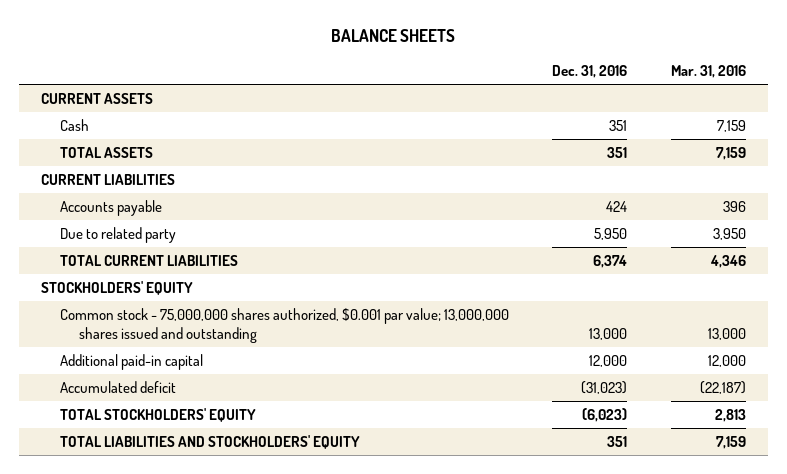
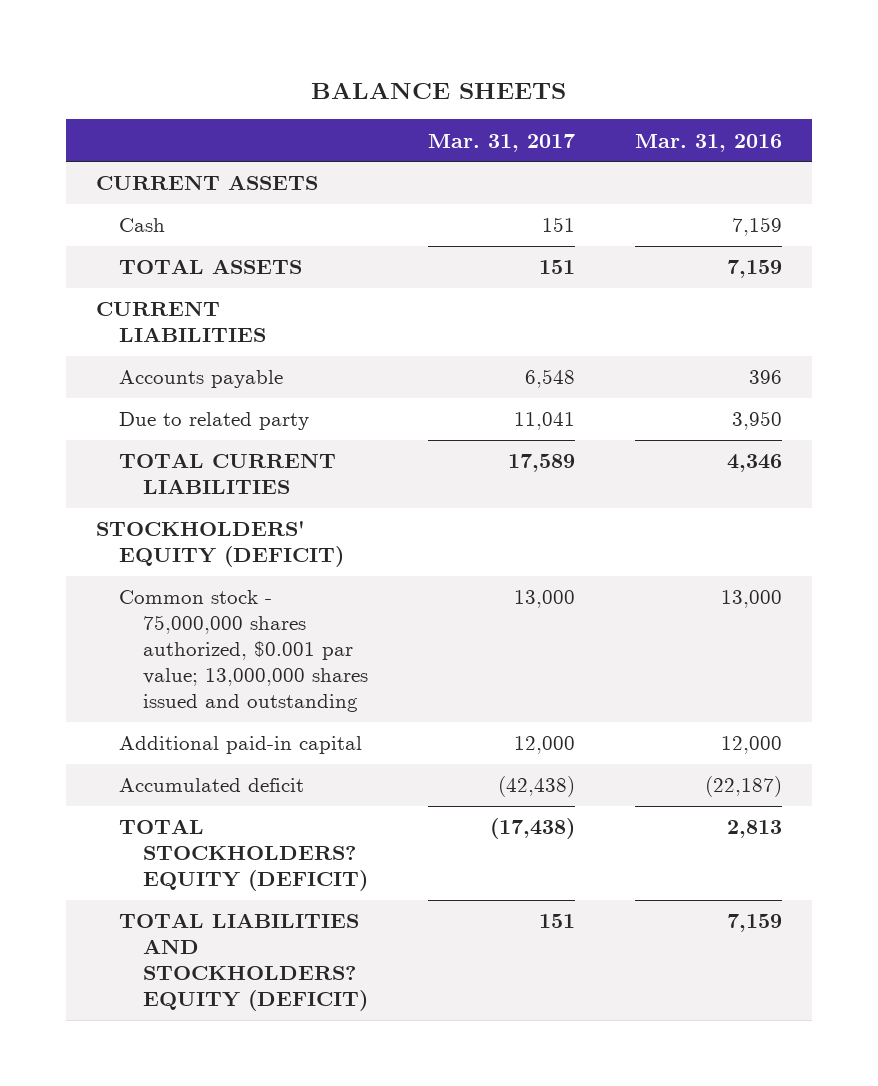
[552,65,628,79] Dec. 31, 2016 -> none
none -> [427,133,575,152] Mar. 31, 2017
[40,281,193,296] STOCKHOLDERS' EQUITY -> [96,521,345,568] STOCKHOLDERS' EQUITY (DEFICIT)
[59,408,256,423] TOTAL STOCKHOLDERS' EQUITY -> [119,819,368,892] TOTAL STOCKHOLDERS? EQUITY (DEFICIT)
[59,435,360,450] TOTAL LIABILITIES AND STOCKHOLDERS' EQUITY -> [119,913,368,1012] TOTAL LIABILITIES AND STOCKHOLDERS? EQUITY (DEFICIT)

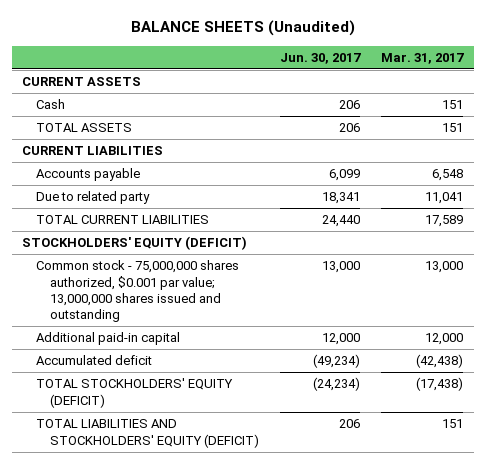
[311,81,567,99] BALANCE SHEETS -> [130,20,355,37] BALANCE SHEETS (Unaudited)
[634,133,782,152] Mar. 31, 2016 -> none
none -> [280,52,362,64] Jun. 30, 2017
[119,819,368,892] TOTAL STOCKHOLDERS? EQUITY (DEFICIT) -> [36,378,234,408] TOTAL STOCKHOLDERS' EQUITY (DEFICIT)
[119,913,368,1012] TOTAL LIABILITIES AND STOCKHOLDERS? EQUITY (DEFICIT) -> [36,419,260,448] TOTAL LIABILITIES AND STOCKHOLDERS' EQUITY (DEFICIT)

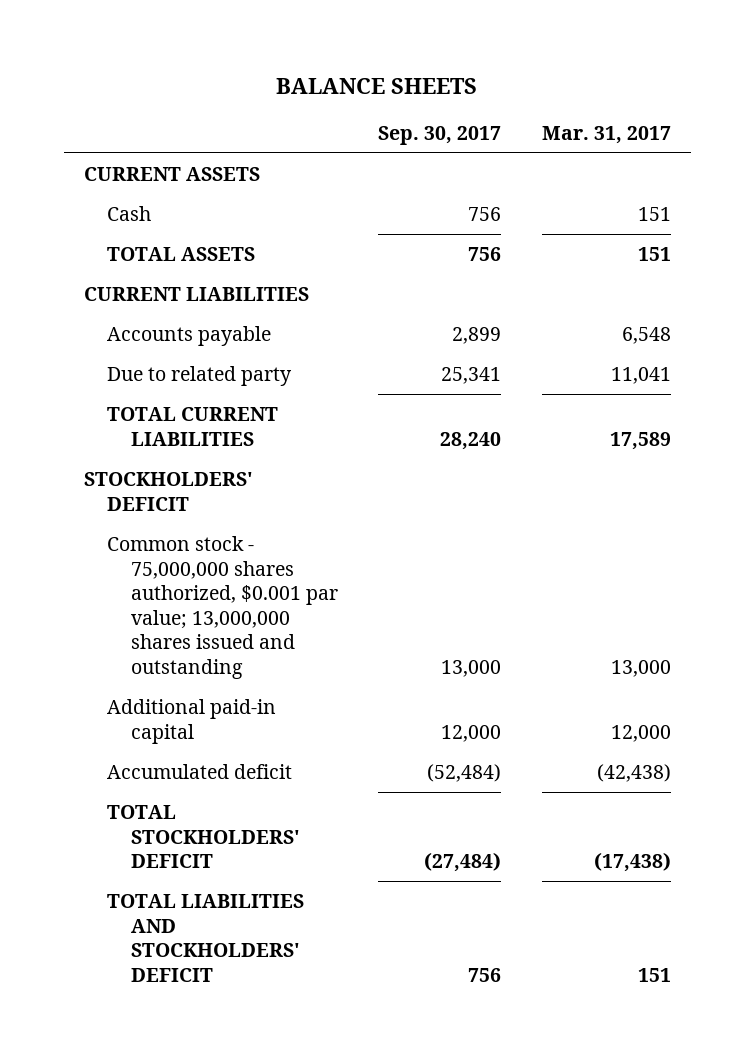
[130,20,355,37] BALANCE SHEETS (Unaudited) -> [276,77,478,94] BALANCE SHEETS
[280,52,362,64] Jun. 30, 2017 -> none
none -> [378,125,502,145] Sep. 30, 2017
[22,236,248,251] STOCKHOLDERS' EQUITY (DEFICIT) -> [83,471,253,511] STOCKHOLDERS' DEFICIT
[36,378,234,408] TOTAL STOCKHOLDERS' EQUITY (DEFICIT) -> [107,804,300,869] TOTAL STOCKHOLDERS' DEFICIT
[36,419,260,448] TOTAL LIABILITIES AND STOCKHOLDERS' EQUITY (DEFICIT) -> [107,893,305,982] TOTAL LIABILITIES AND STOCKHOLDERS' DEFICIT

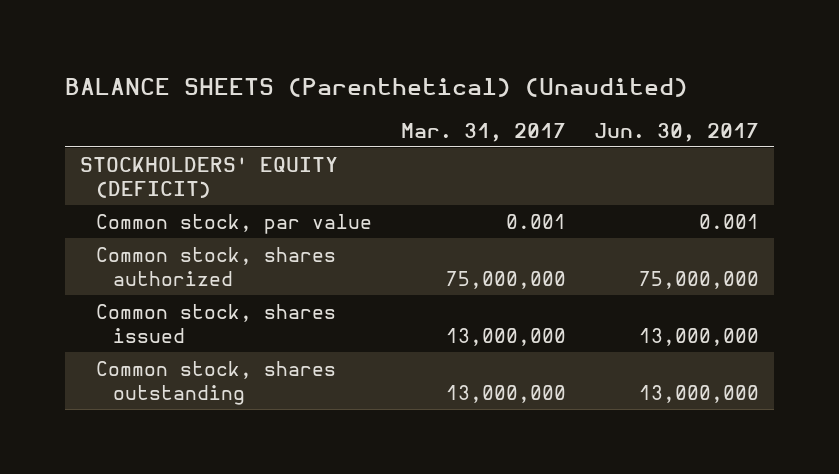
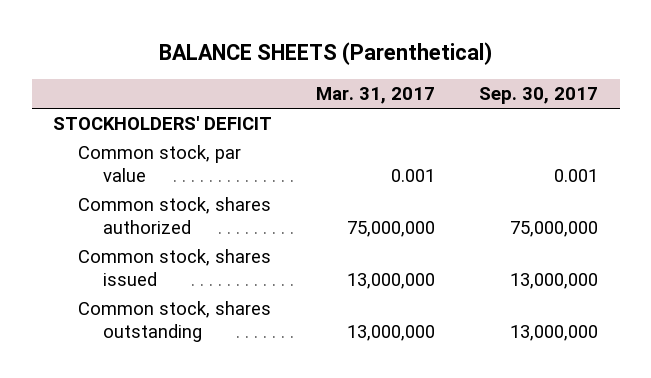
[65,78,689,98] BALANCE SHEETS (Parenthetical) (Unaudited) -> [158,42,492,66] BALANCE SHEETS (Parenthetical)
[594,122,760,142] Jun. 30, 2017 -> none
none -> [479,87,599,105] Sep. 30, 2017
[79,156,338,198] STOCKHOLDERS' EQUITY (DEFICIT) -> [53,116,273,131] STOCKHOLDERS' DEFICIT

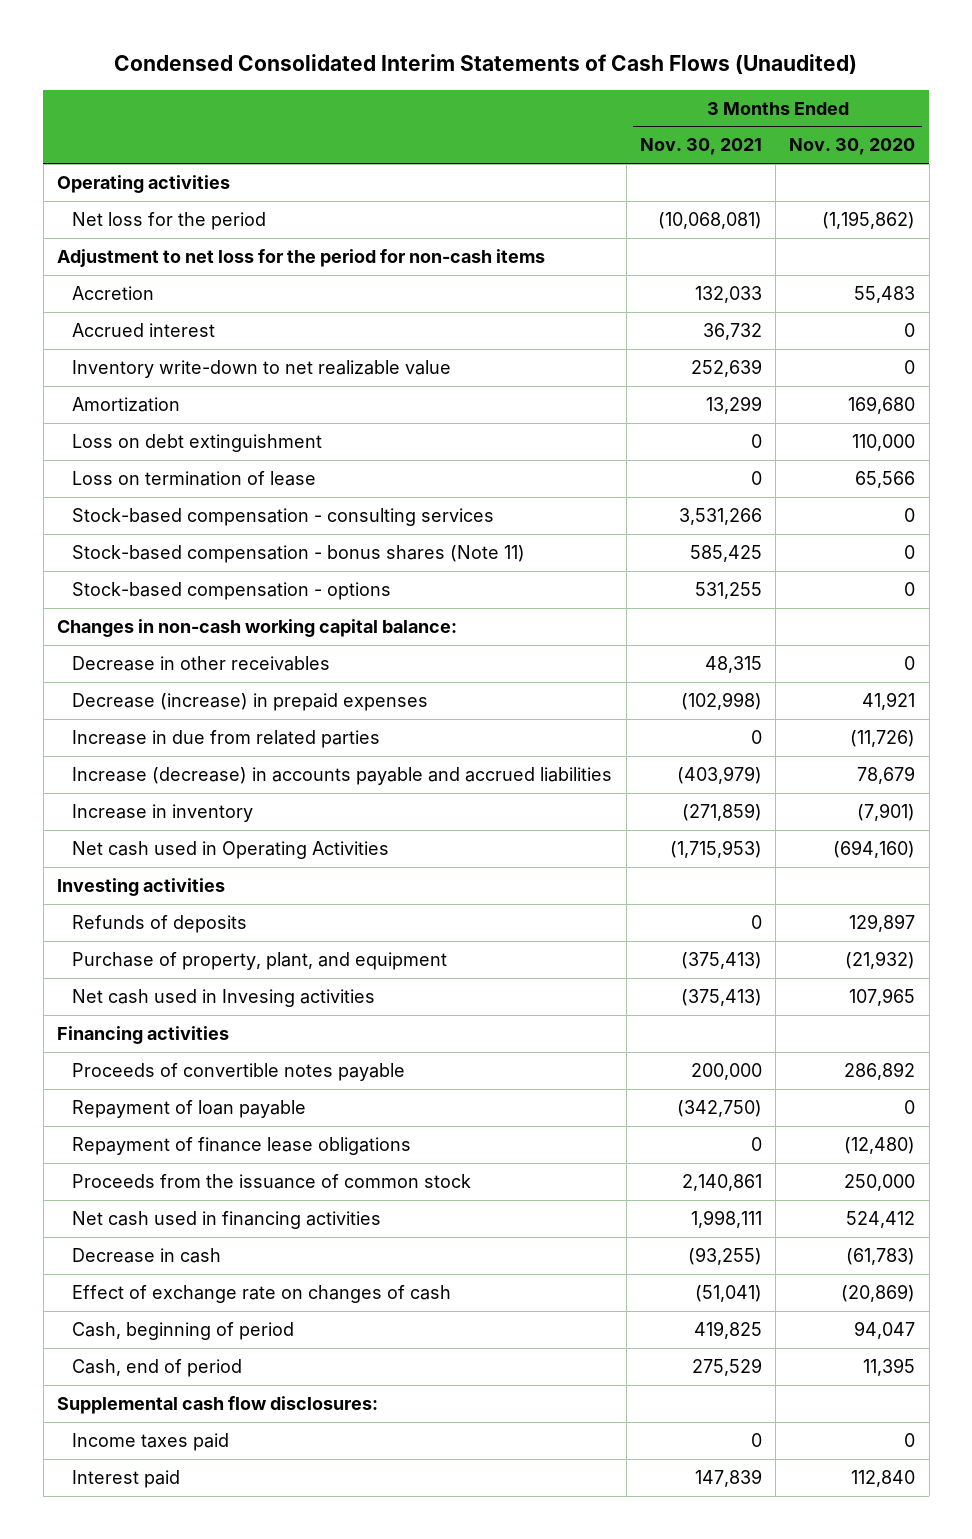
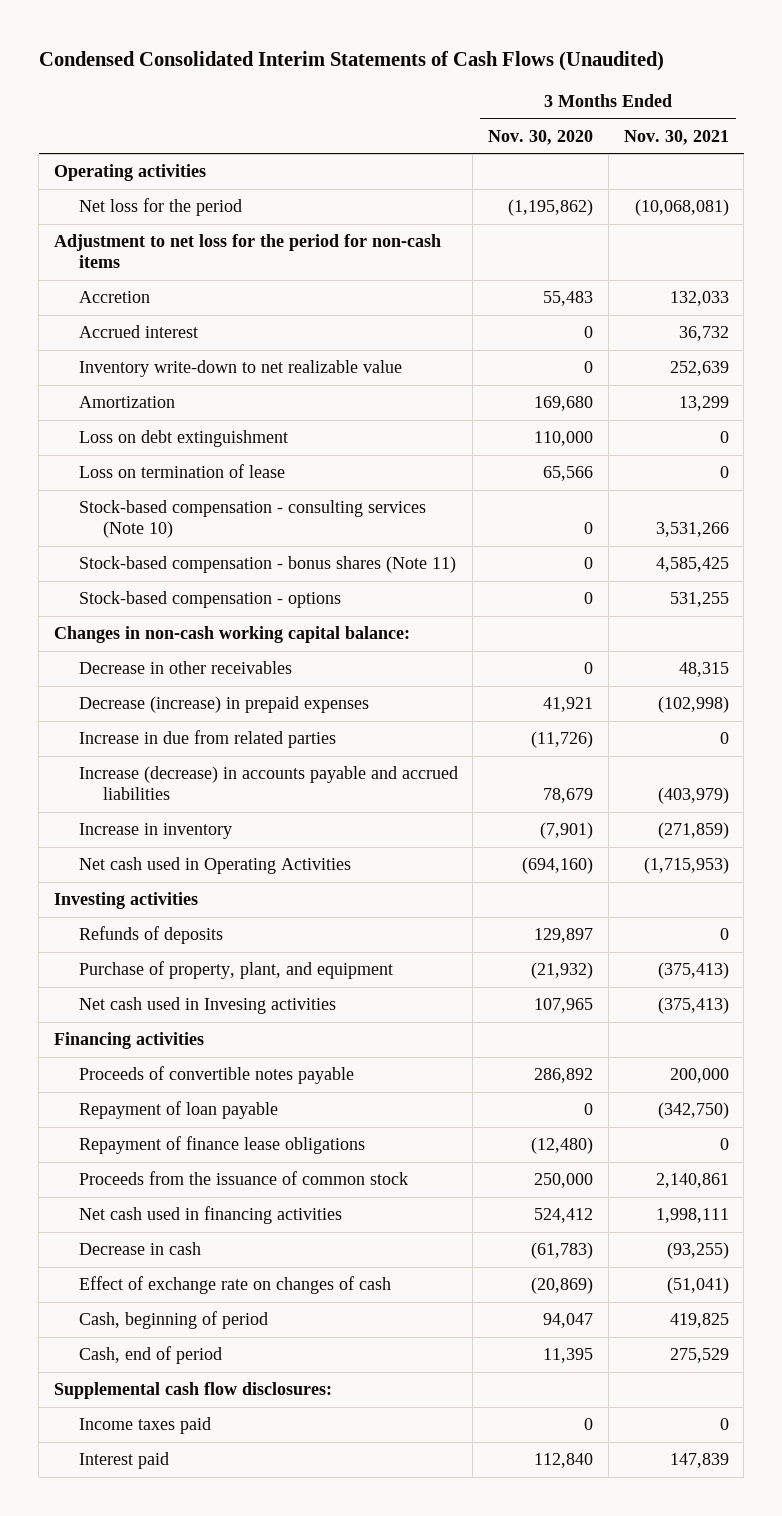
[72,508,495,527] Stock-based compensation - consulting services -> [78,500,426,539] Stock-based compensation - consulting services (Note 10)
[689,545,762,563] 585,425 -> [655,557,729,573] 4,585,425

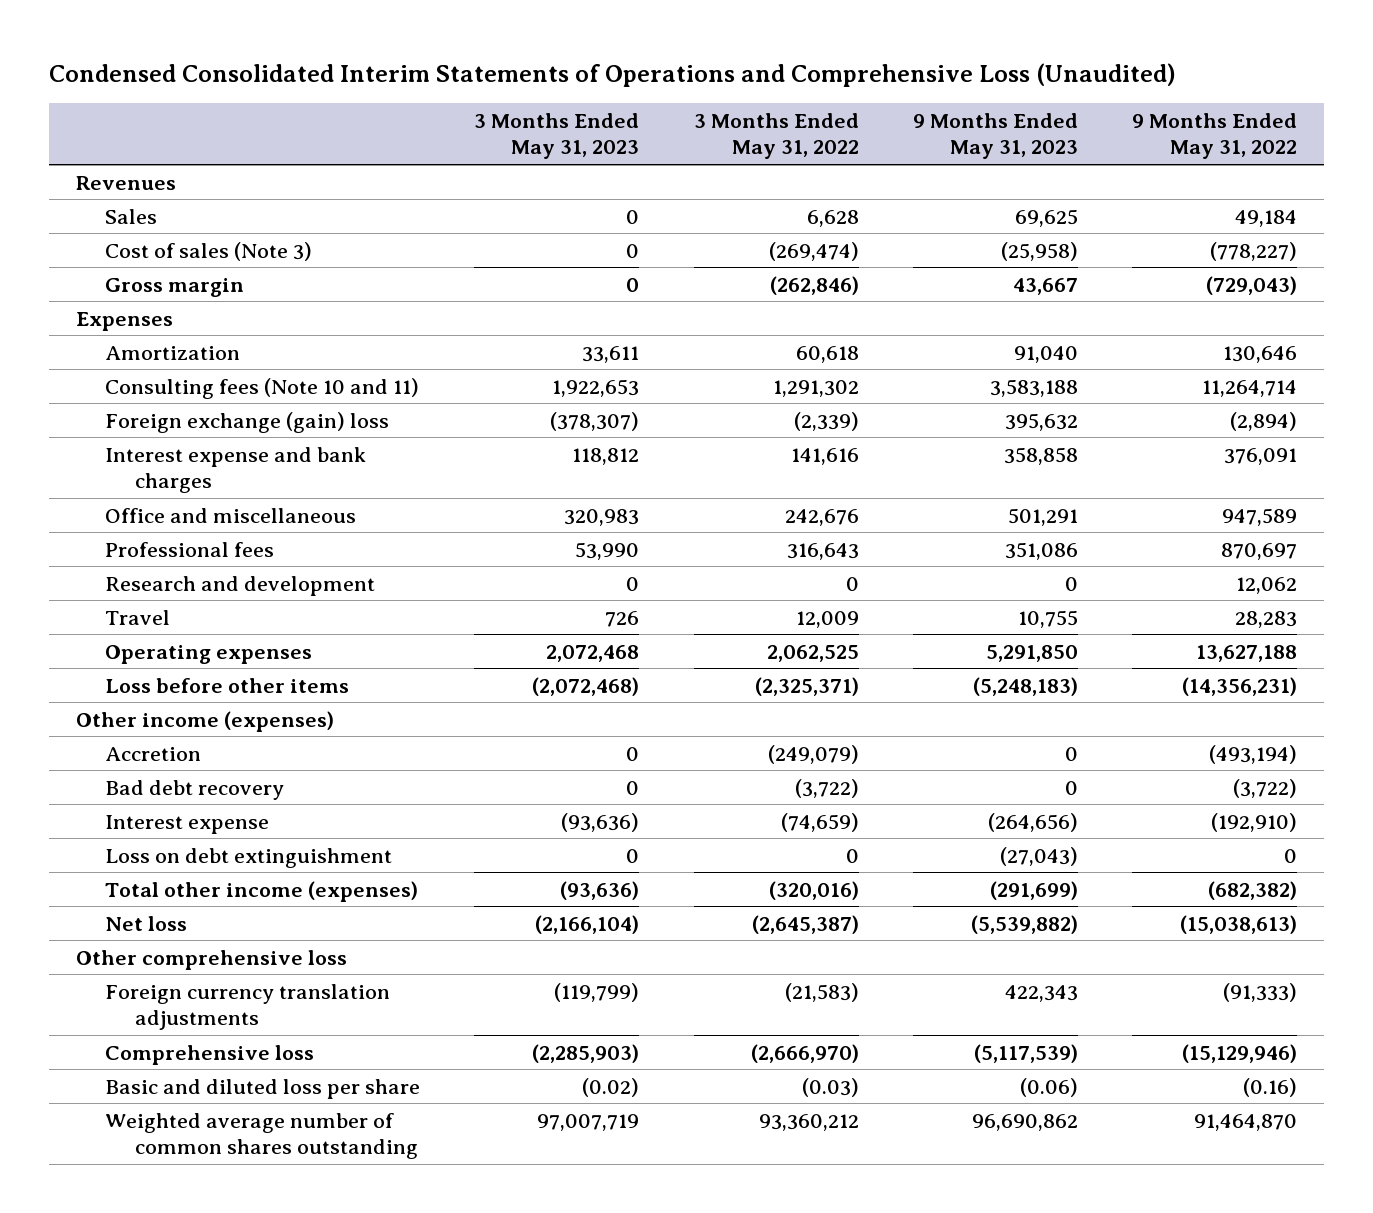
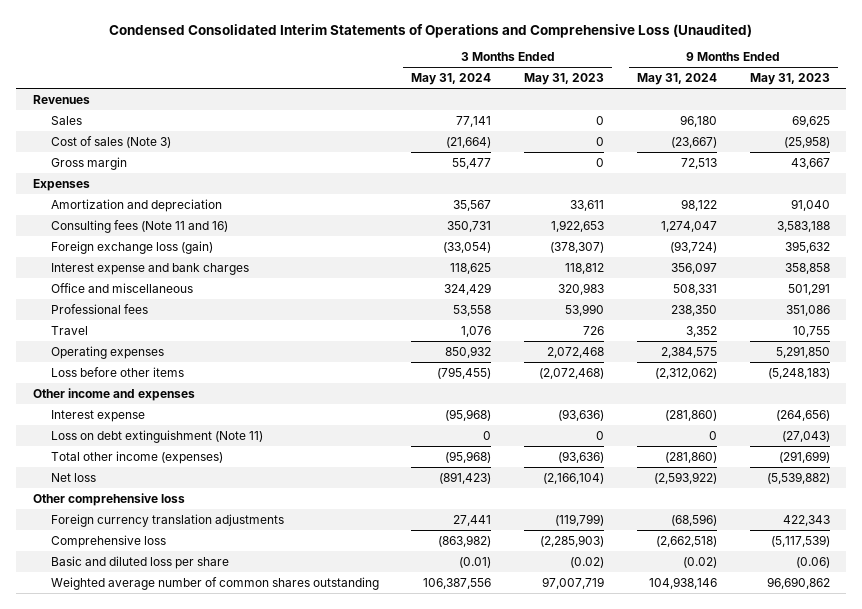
[693,112,859,160] 3 Months Ended May 31, 2022 -> none
[1132,112,1298,160] 9 Months Ended May 31, 2022 -> none
none -> [411,73,492,86] May 31, 2024
none -> [636,73,717,86] May 31, 2024
[105,345,241,360] Amortization -> [50,198,222,212] Amortization and depreciation
[105,377,420,399] Consulting fees (Note 10 and 11) -> [50,219,228,233] Consulting fees (Note 11 and 16)
[105,411,390,433] Foreign exchange (gain) loss -> [50,240,213,254] Foreign exchange loss (gain)
[105,575,376,596] Research and development -> none
[105,746,202,761] Accretion -> none
[105,779,285,800] Bad debt recovery -> none
[75,710,334,732] Other income (expenses) -> [32,387,195,401] Other income and expenses
[105,847,393,868] Loss on debt extinguishment -> [50,429,263,443] Loss on debt extinguishment (Note 11)

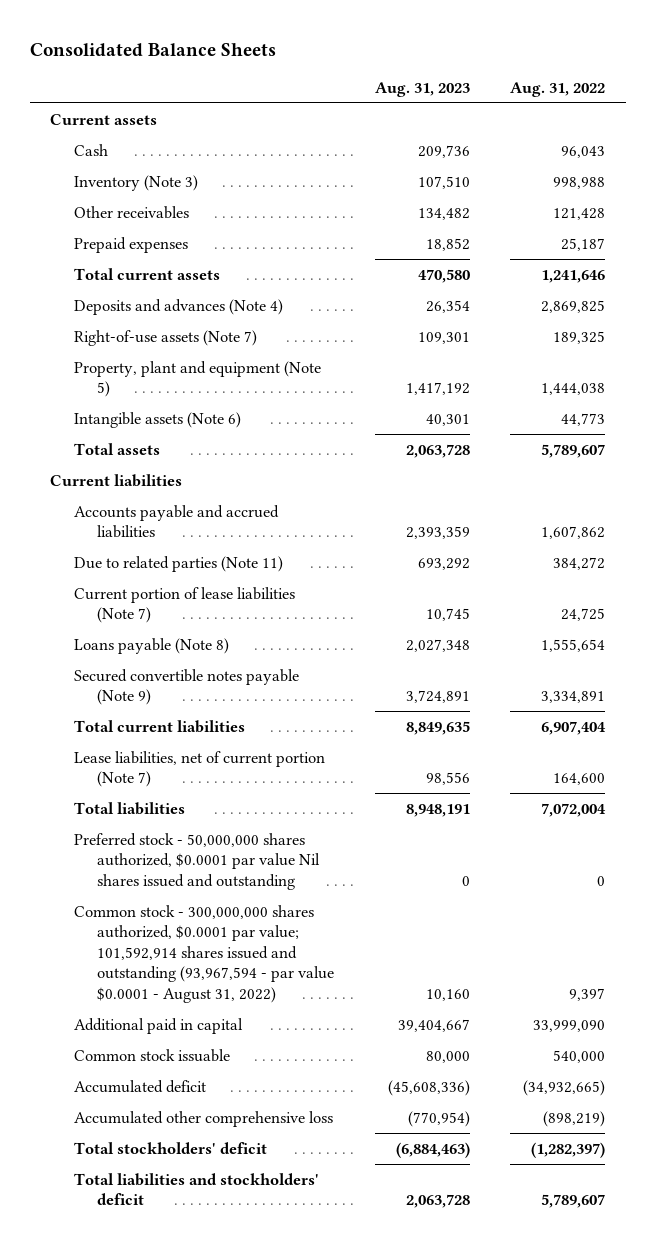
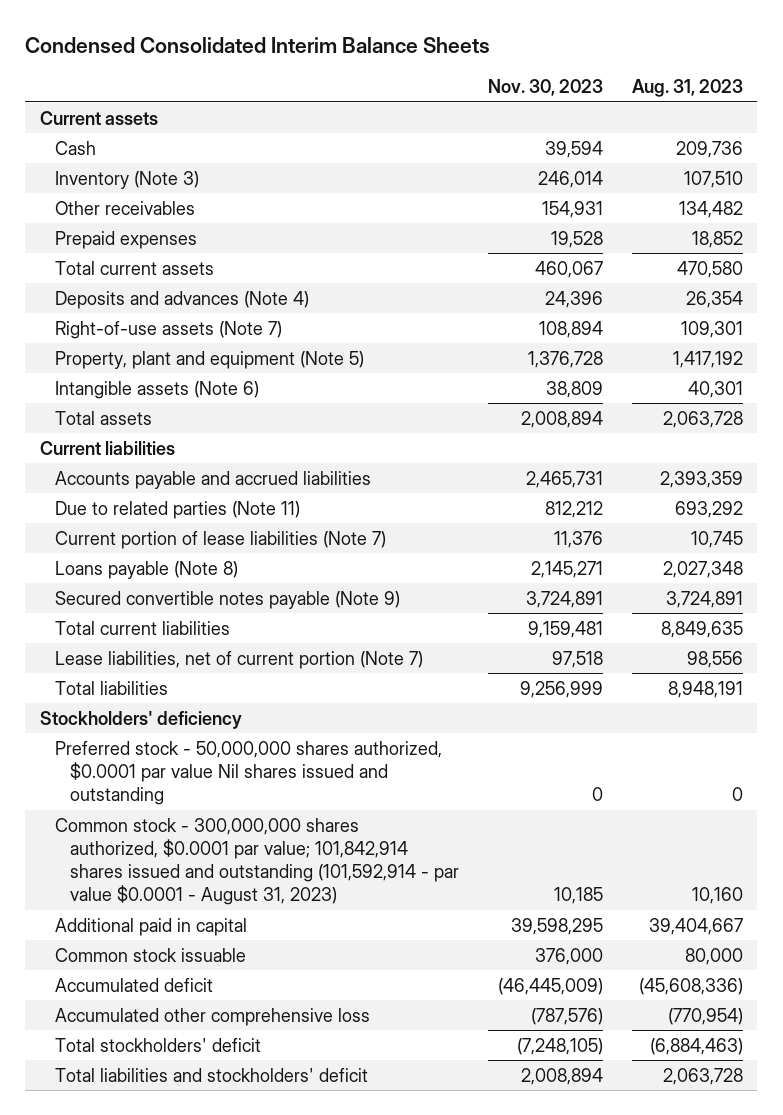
[29,42,276,57] Consolidated Balance Sheets -> [25,37,491,54] Condensed Consolidated Interim Balance Sheets
[510,81,606,97] Aug. 31, 2022 -> none
none -> [488,79,604,97] Nov. 30, 2023
none -> [39,710,242,729] Stockholders' deficiency
[73,904,334,1003] Common stock - 300,000,000 shares authorized, $0.0001 par value; 101,592,914 shares issued and outstanding (93,967,594 - par value $0.0001 - August 31, 2022) -> [54,817,460,906] Common stock - 300,000,000 shares authorized, $0.0001 par value; 101,842,914 shares issued and outstanding (101,592,914 - par value $0.0001 - August 31, 2023)

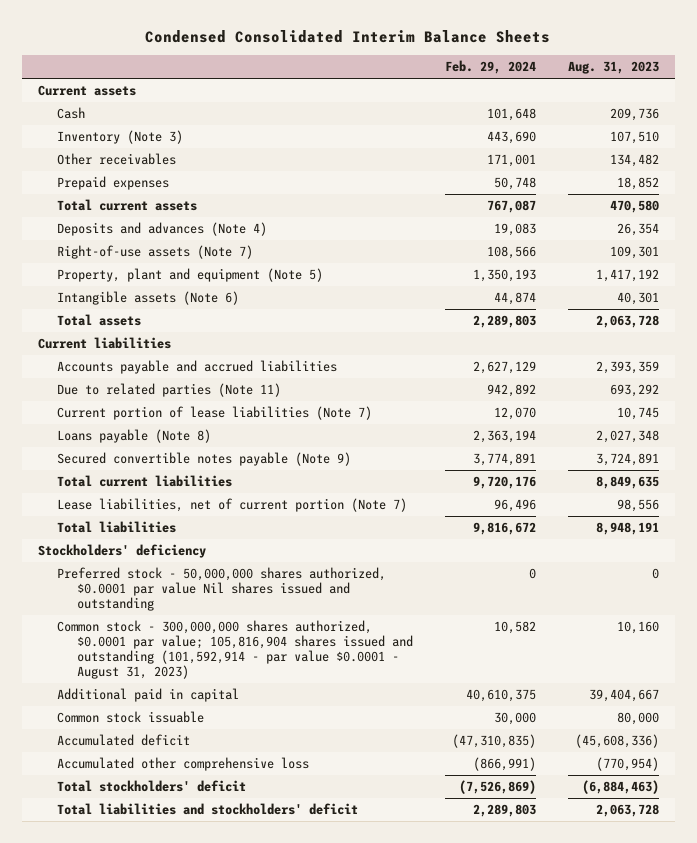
[488,79,604,97] Nov. 30, 2023 -> none
none -> [444,59,536,74] Feb. 29, 2024
[54,817,460,906] Common stock - 300,000,000 shares authorized, $0.0001 par value; 101,842,914 shares issued and outstanding (101,592,914 - par value $0.0001 - August 31, 2023) -> [57,620,413,679] Common stock - 300,000,000 shares authorized, $0.0001 par value; 105,816,904 shares issued and outstanding (101,592,914 - par value $0.0001 - August 31, 2023)

